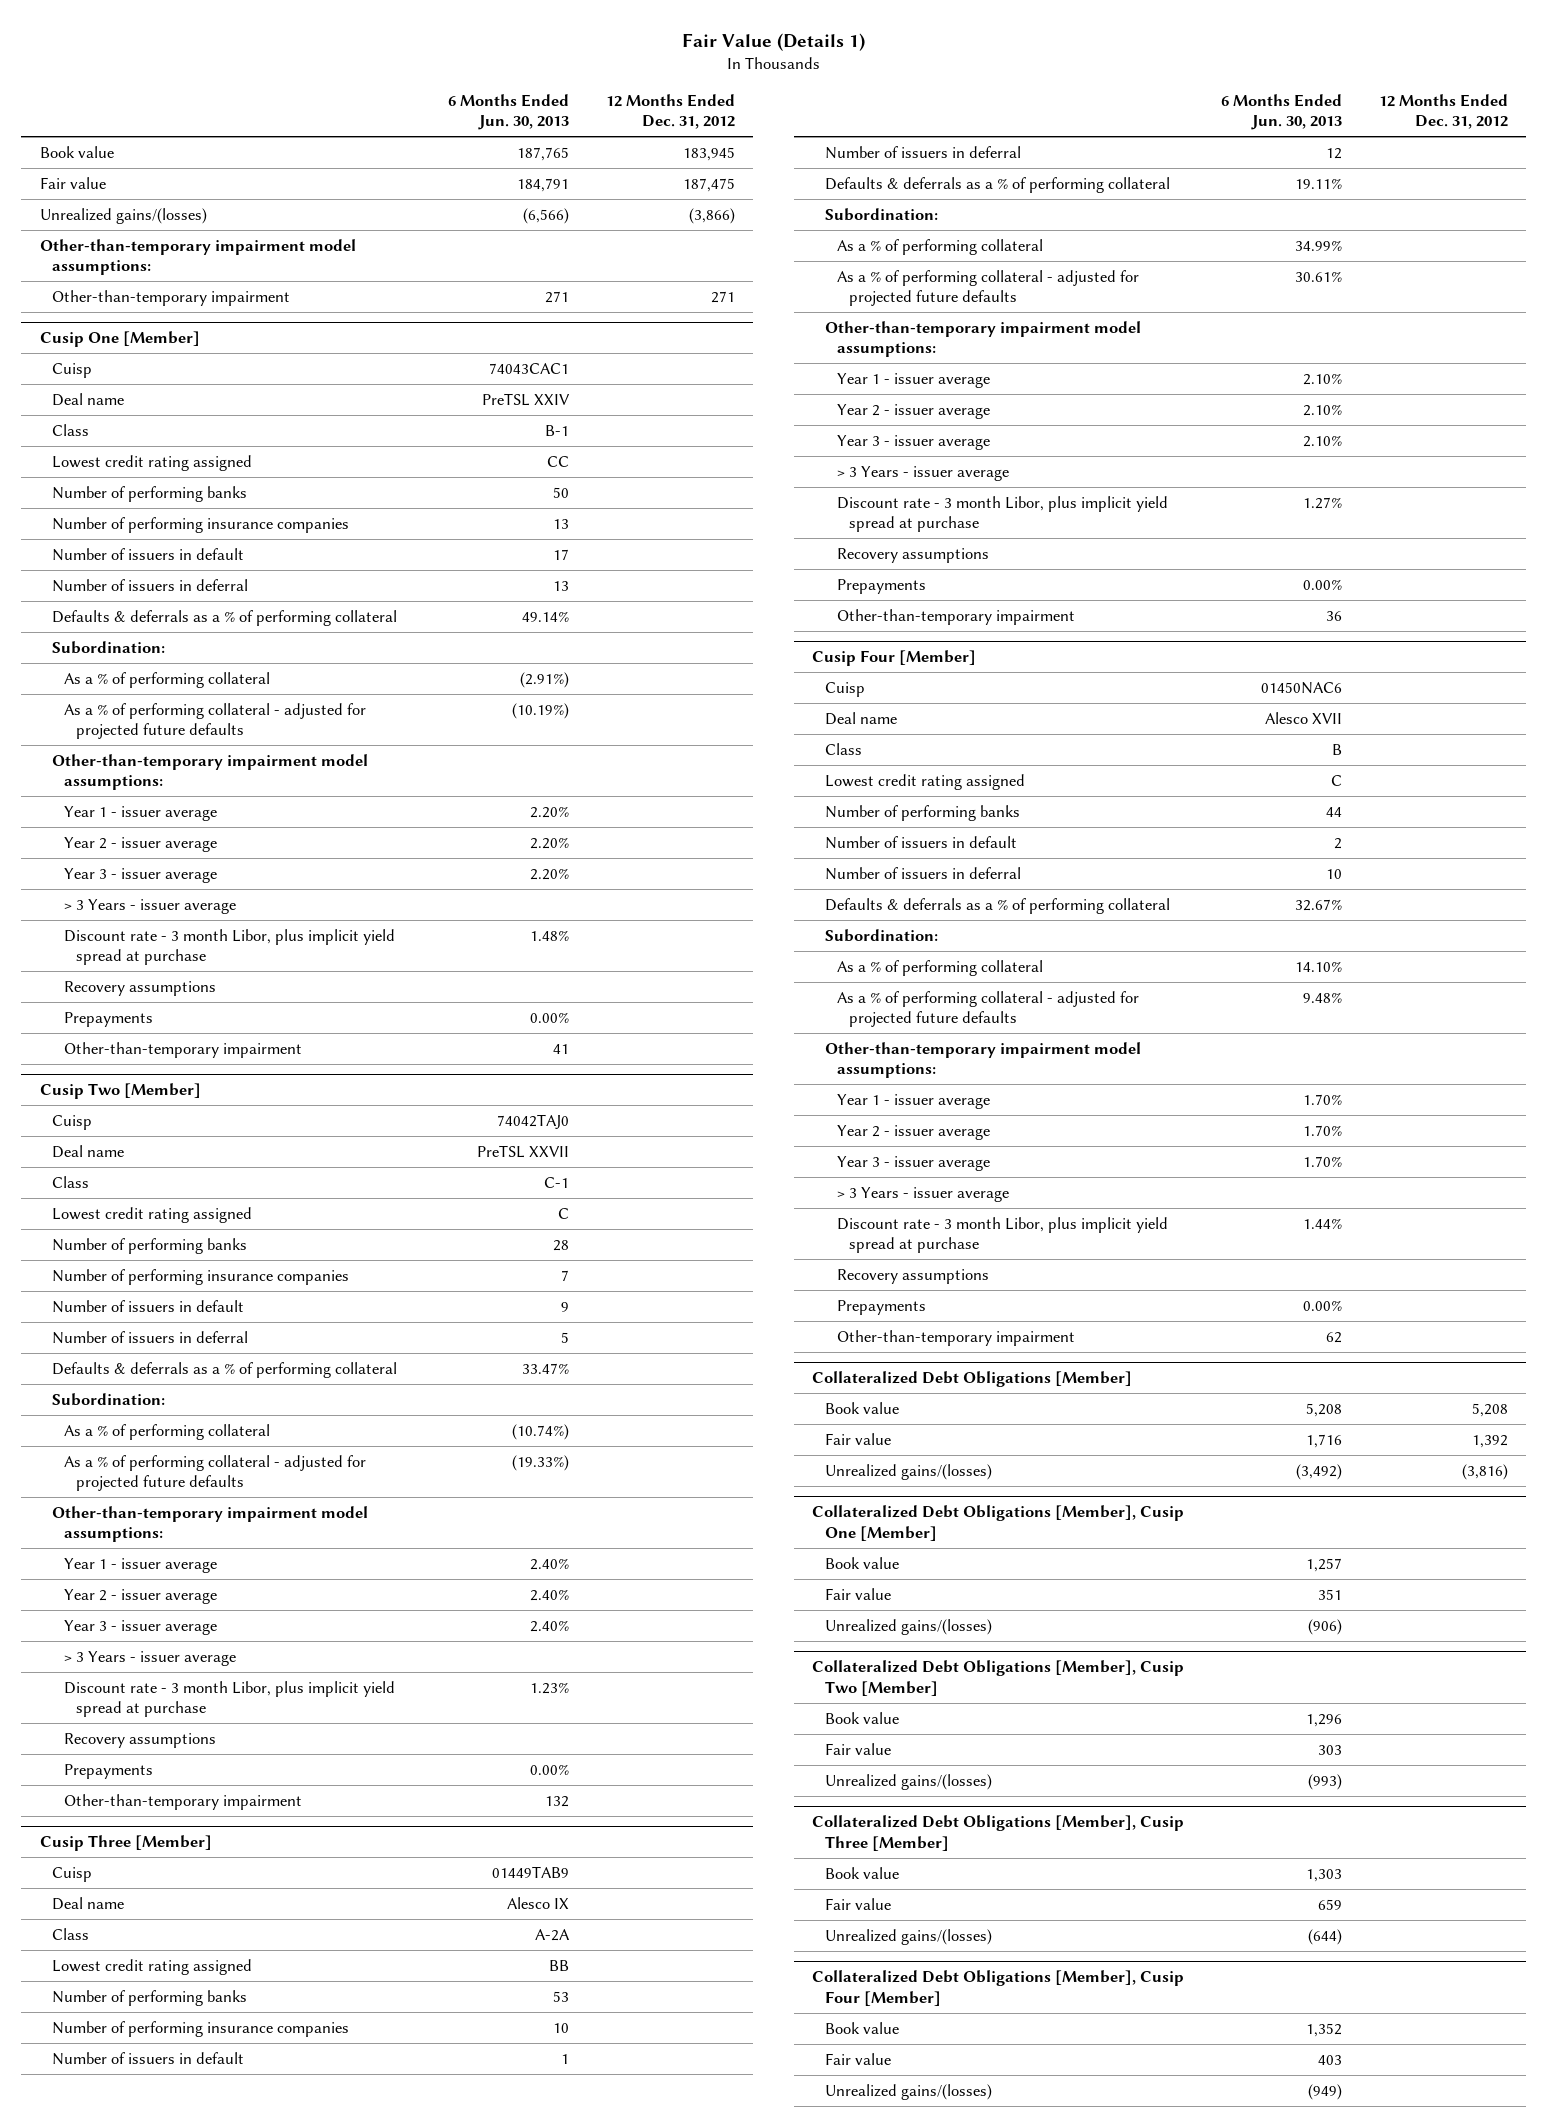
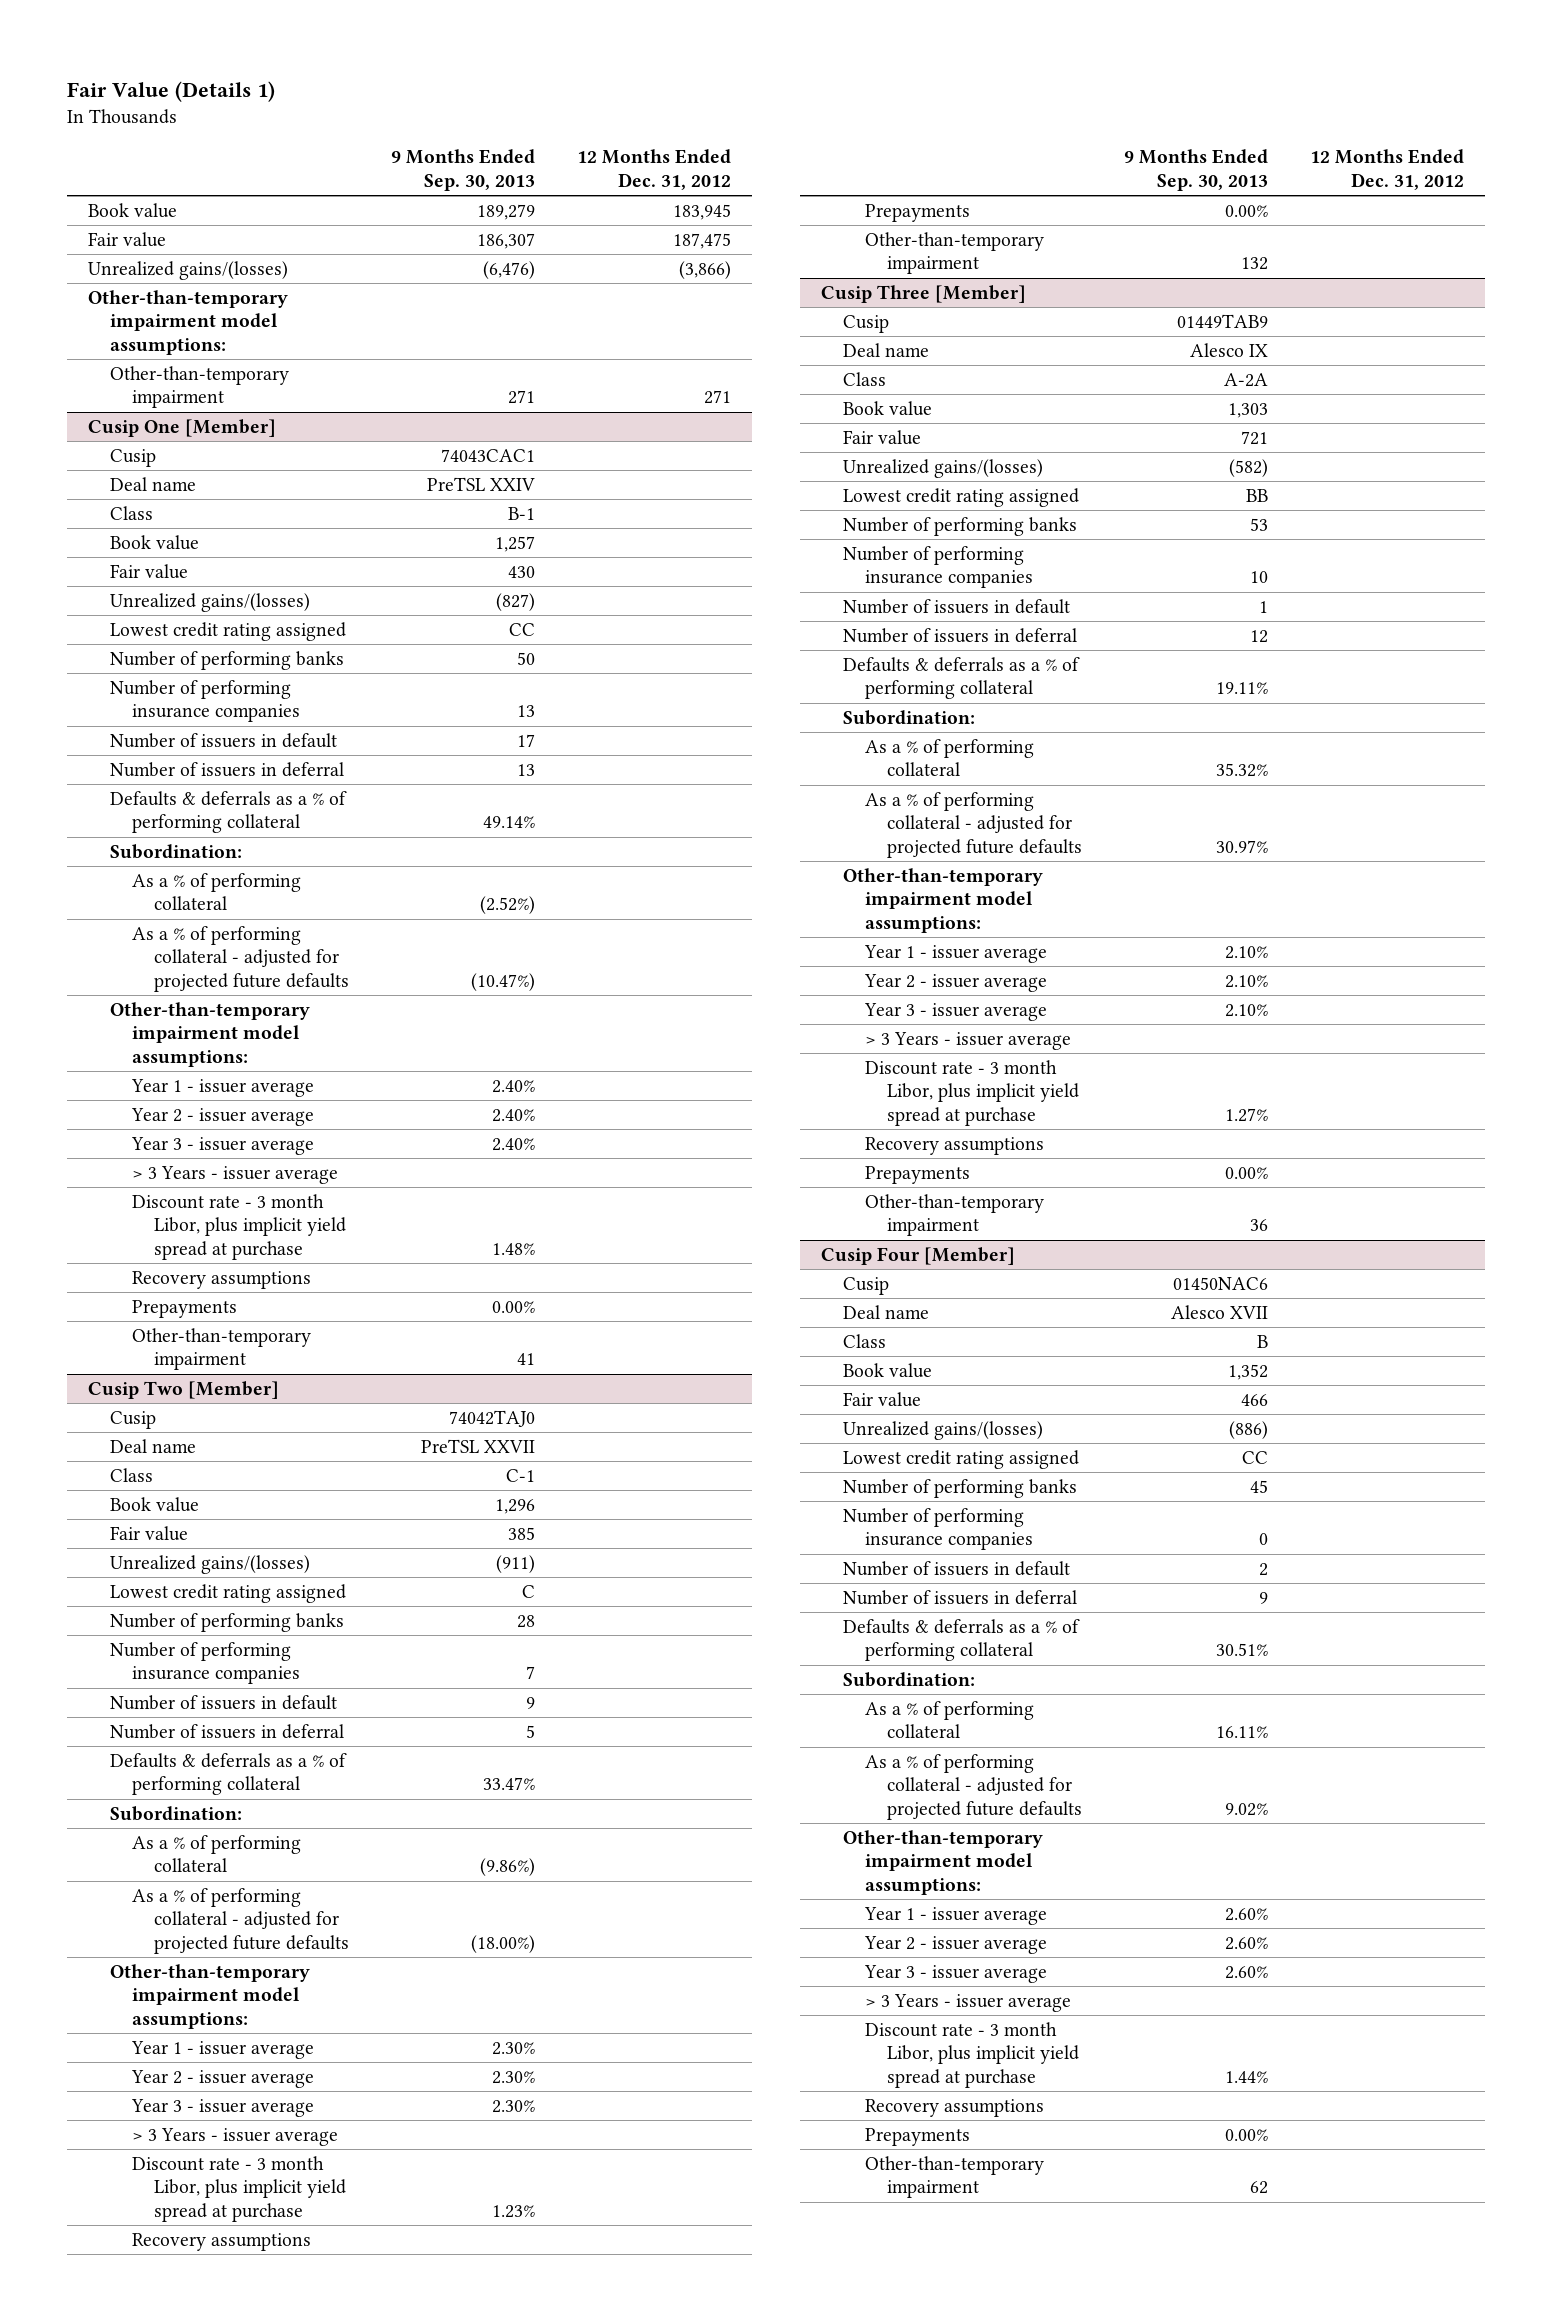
[448,93,570,131] 6 Months Ended Jun. 30, 2013 -> none
none -> [391,149,536,191] 9 Months Ended Sep. 30, 2013
[51,362,92,378] Cuisp -> [110,448,157,467] Cusip
none -> [110,534,200,550] Book value
none -> [110,563,189,579] Fair value
none -> [110,592,311,612] Unrealized gains/(losses)
[51,1114,92,1130] Cuisp -> [110,1410,157,1429] Cusip
none -> [110,1496,200,1512] Book value
none -> [110,1525,189,1541] Fair value
none -> [110,1554,311,1574] Unrealized gains/(losses)
[51,1866,92,1882] Cuisp -> [843,314,890,333] Cusip
none -> [843,400,933,416] Book value
none -> [843,429,922,445] Fair value
none -> [843,458,1044,478] Unrealized gains/(losses)
[824,681,865,697] Cuisp -> [843,1276,890,1295] Cusip
none -> [843,1362,933,1378] Book value
none -> [843,1391,922,1407] Fair value
none -> [843,1420,1044,1440] Unrealized gains/(losses)
none -> [843,1507,1034,1551] Number of performing insurance companies
[812,1370,1133,1387] Collateralized Debt Obligations [Member] -> none
[824,1401,899,1414] Book value -> none
[824,1432,891,1445] Fair value -> none
[824,1463,992,1480] Unrealized gains/(losses) -> none
[812,1504,1185,1541] Collateralized Debt Obligations [Member], Cusip One [Member] -> none
[824,1556,899,1569] Book value -> none
[824,1587,891,1600] Fair value -> none
[824,1618,992,1635] Unrealized gains/(losses) -> none
[812,1659,1185,1696] Collateralized Debt Obligations [Member], Cusip Two [Member] -> none
[824,1711,899,1724] Book value -> none
[824,1742,891,1755] Fair value -> none
[824,1773,992,1790] Unrealized gains/(losses) -> none
[812,1814,1185,1851] Collateralized Debt Obligations [Member], Cusip Three [Member] -> none
[824,1866,899,1879] Book value -> none
[824,1897,891,1910] Fair value -> none
[824,1928,992,1945] Unrealized gains/(losses) -> none
[812,1969,1185,2006] Collateralized Debt Obligations [Member], Cusip Four [Member] -> none
[824,2021,899,2034] Book value -> none
[824,2052,891,2065] Fair value -> none
[824,2083,992,2100] Unrealized gains/(losses) -> none

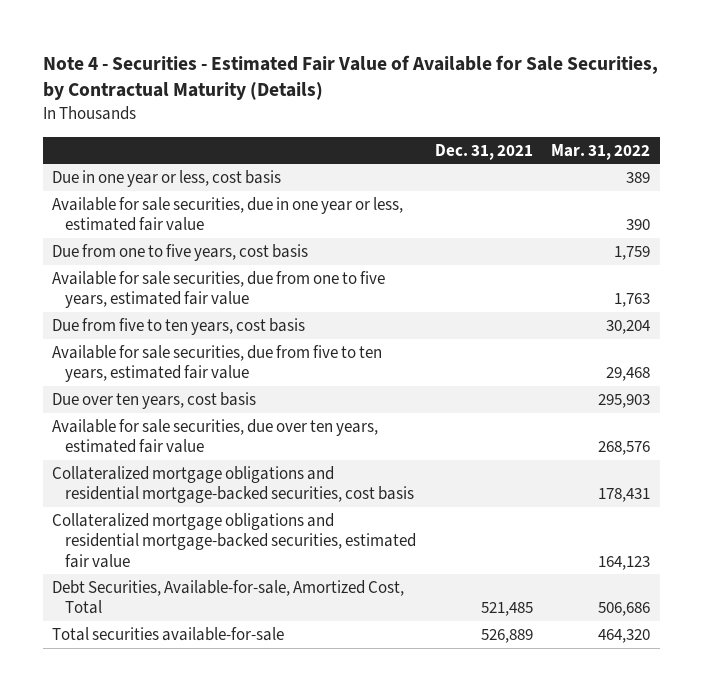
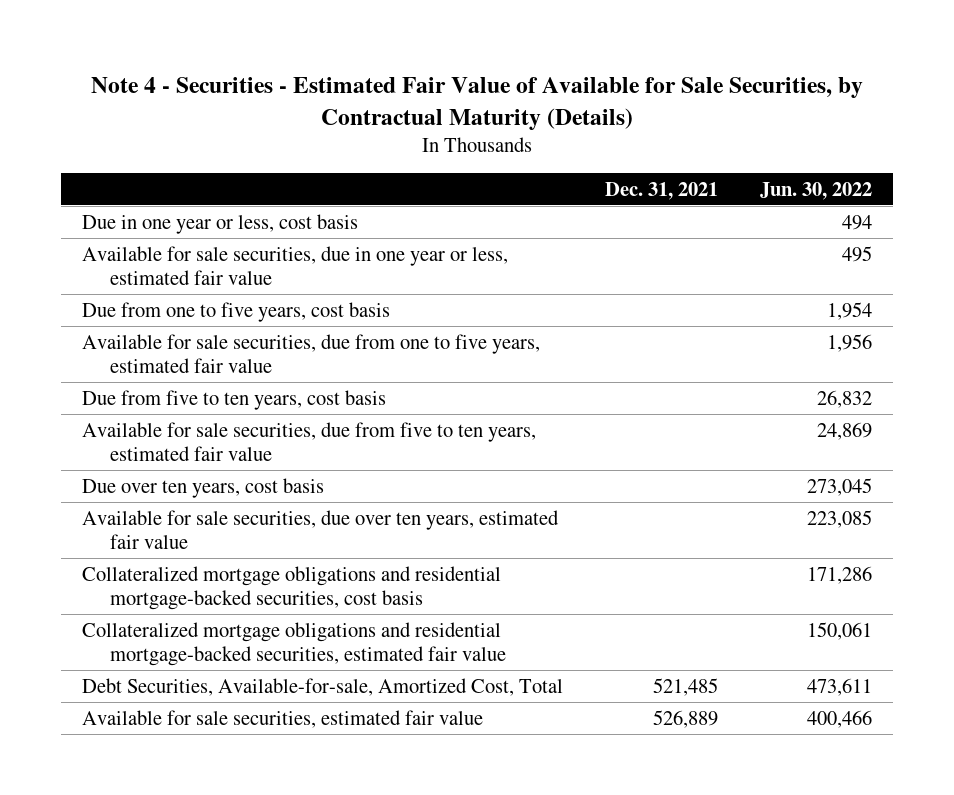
[551,143,651,160] Mar. 31, 2022 -> none
none -> [759,181,872,200] Jun. 30, 2022
[52,626,285,641] Total securities available-for-sale -> [82,709,484,728] Available for sale securities, estimated fair value

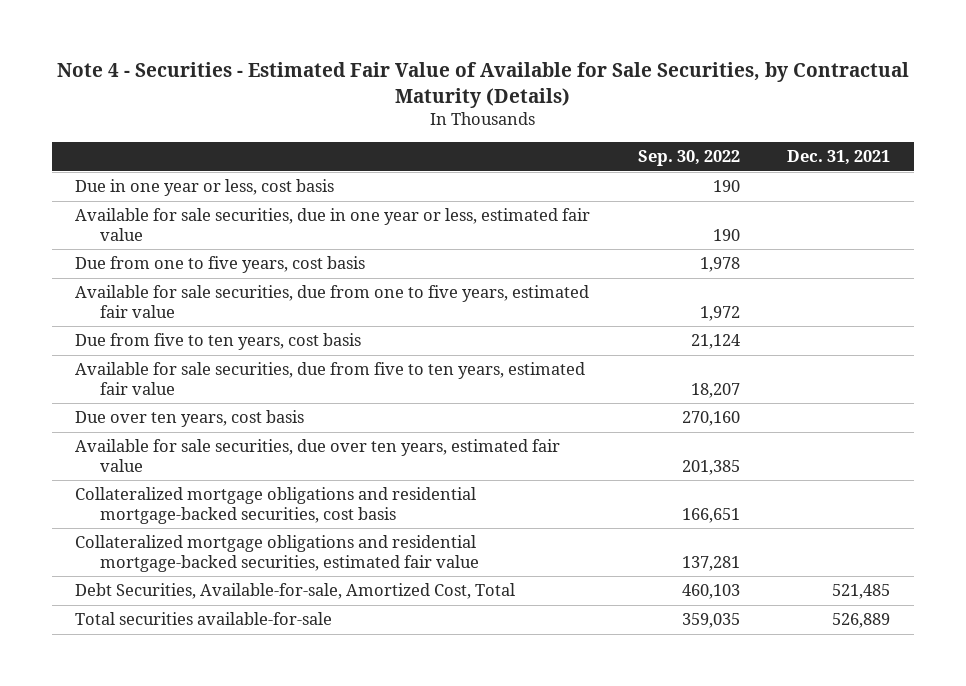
[759,181,872,200] Jun. 30, 2022 -> none
none -> [637,150,740,167] Sep. 30, 2022
[82,709,484,728] Available for sale securities, estimated fair value -> [75,612,333,626] Total securities available-for-sale

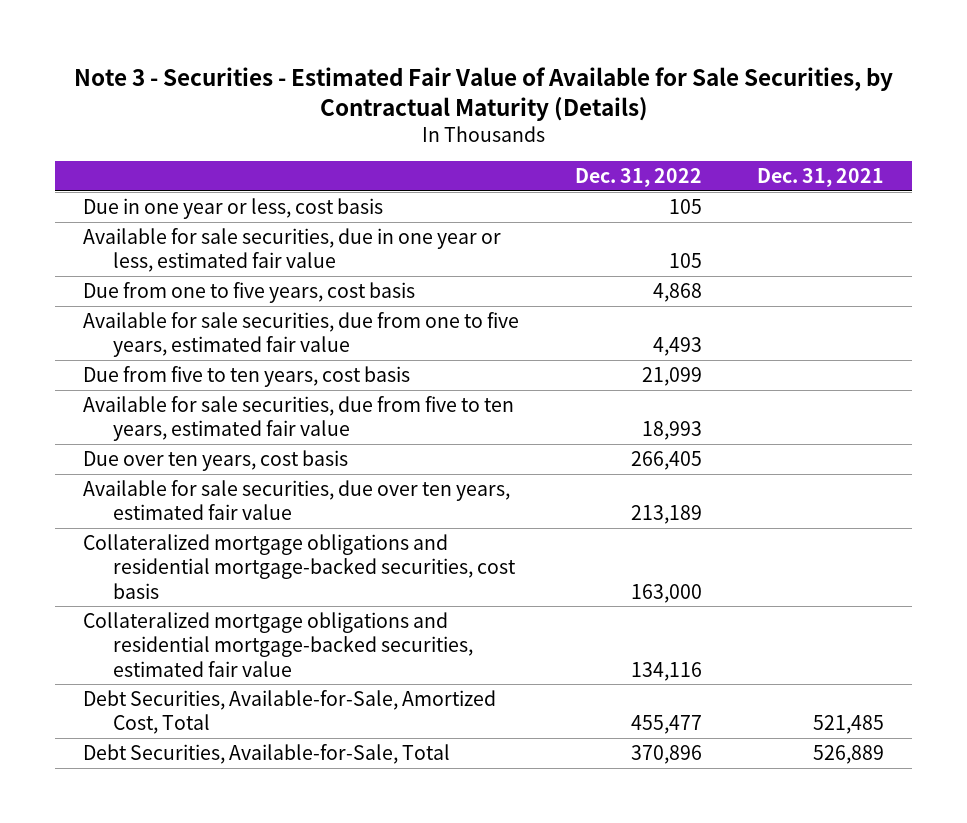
[56,62,909,109] Note 4 - Securities - Estimated Fair Value of Available for Sale Securities, by Contractual Maturity (Details) -> [73,66,893,121] Note 3 - Securities - Estimated Fair Value of Available for Sale Securities, by Contractual Maturity (Details)
[637,150,740,167] Sep. 30, 2022 -> none
none -> [574,167,702,187] Dec. 31, 2022
[75,583,516,600] Debt Securities, Available-for-sale, Amortized Cost, Total -> [83,689,497,735] Debt Securities, Available-for-Sale, Amortized Cost, Total
[75,612,333,626] Total securities available-for-sale -> [83,743,451,764] Debt Securities, Available-for-Sale, Total

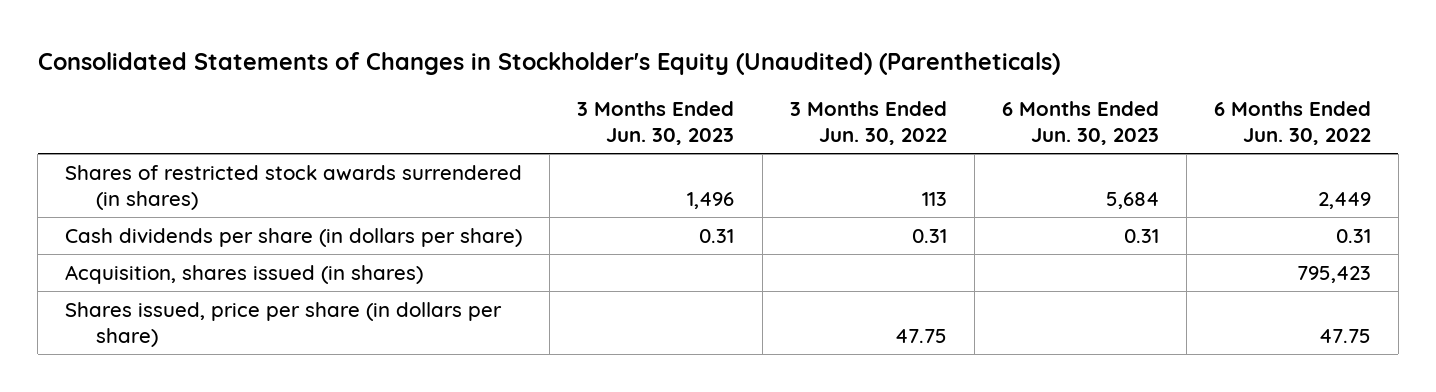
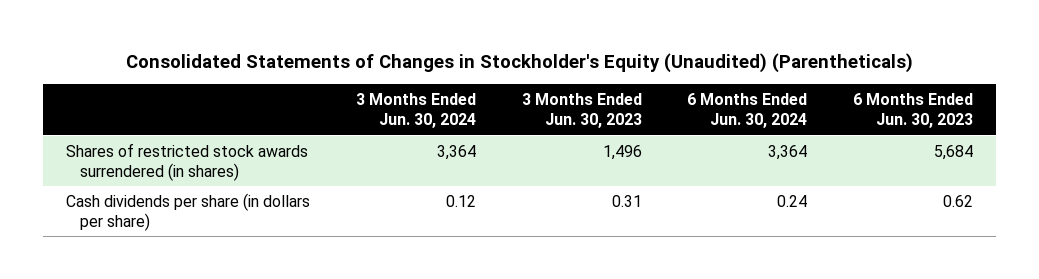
[789,101,947,146] 3 Months Ended Jun. 30, 2022 -> none
[1213,101,1371,146] 6 Months Ended Jun. 30, 2022 -> none
none -> [355,93,476,129] 3 Months Ended Jun. 30, 2024
none -> [687,93,808,129] 6 Months Ended Jun. 30, 2024
[65,264,424,284] Acquisition, shares issued (in shares) -> none
[65,301,503,348] Shares issued, price per share (in dollars per share) -> none
[1123,228,1159,243] 0.31 -> [943,194,974,207] 0.62

